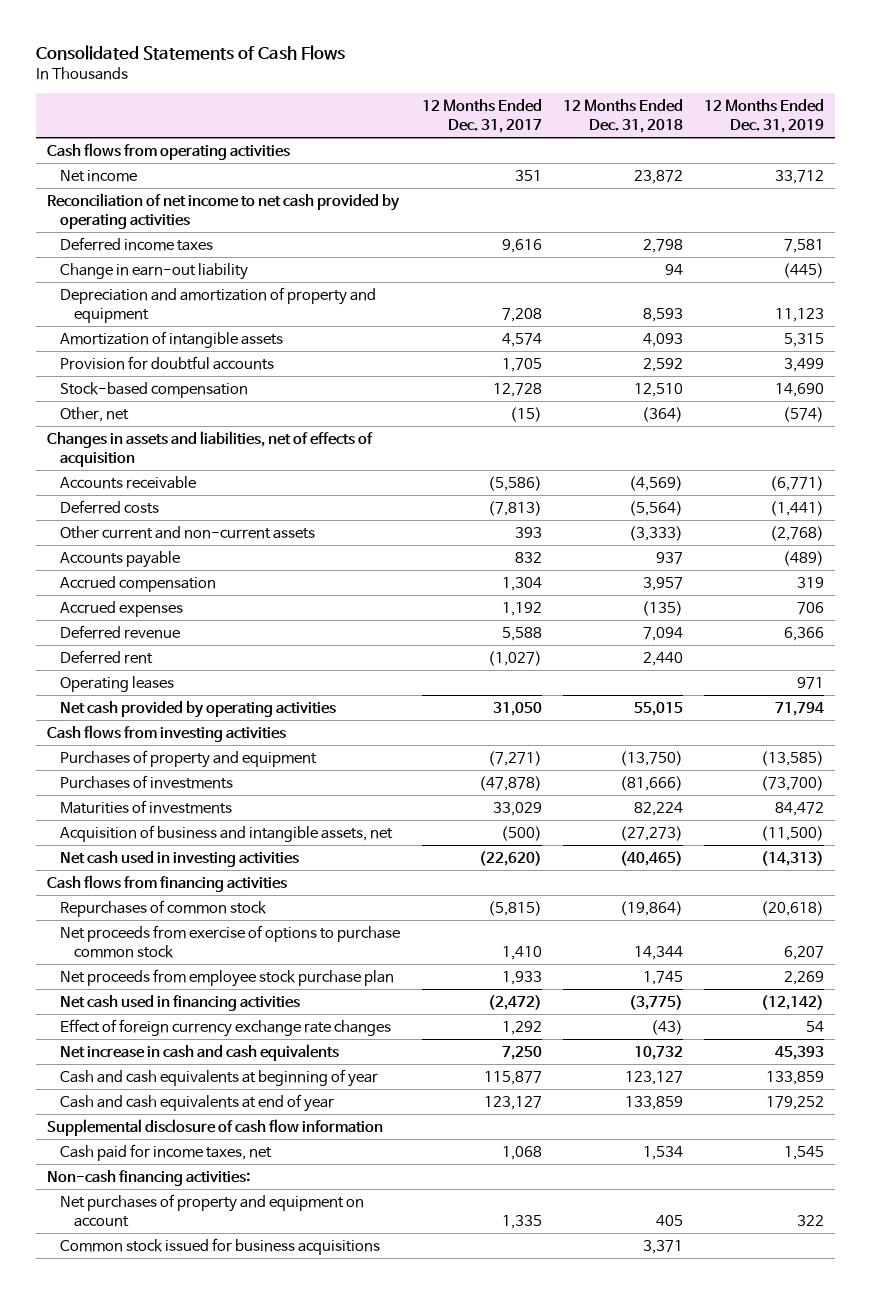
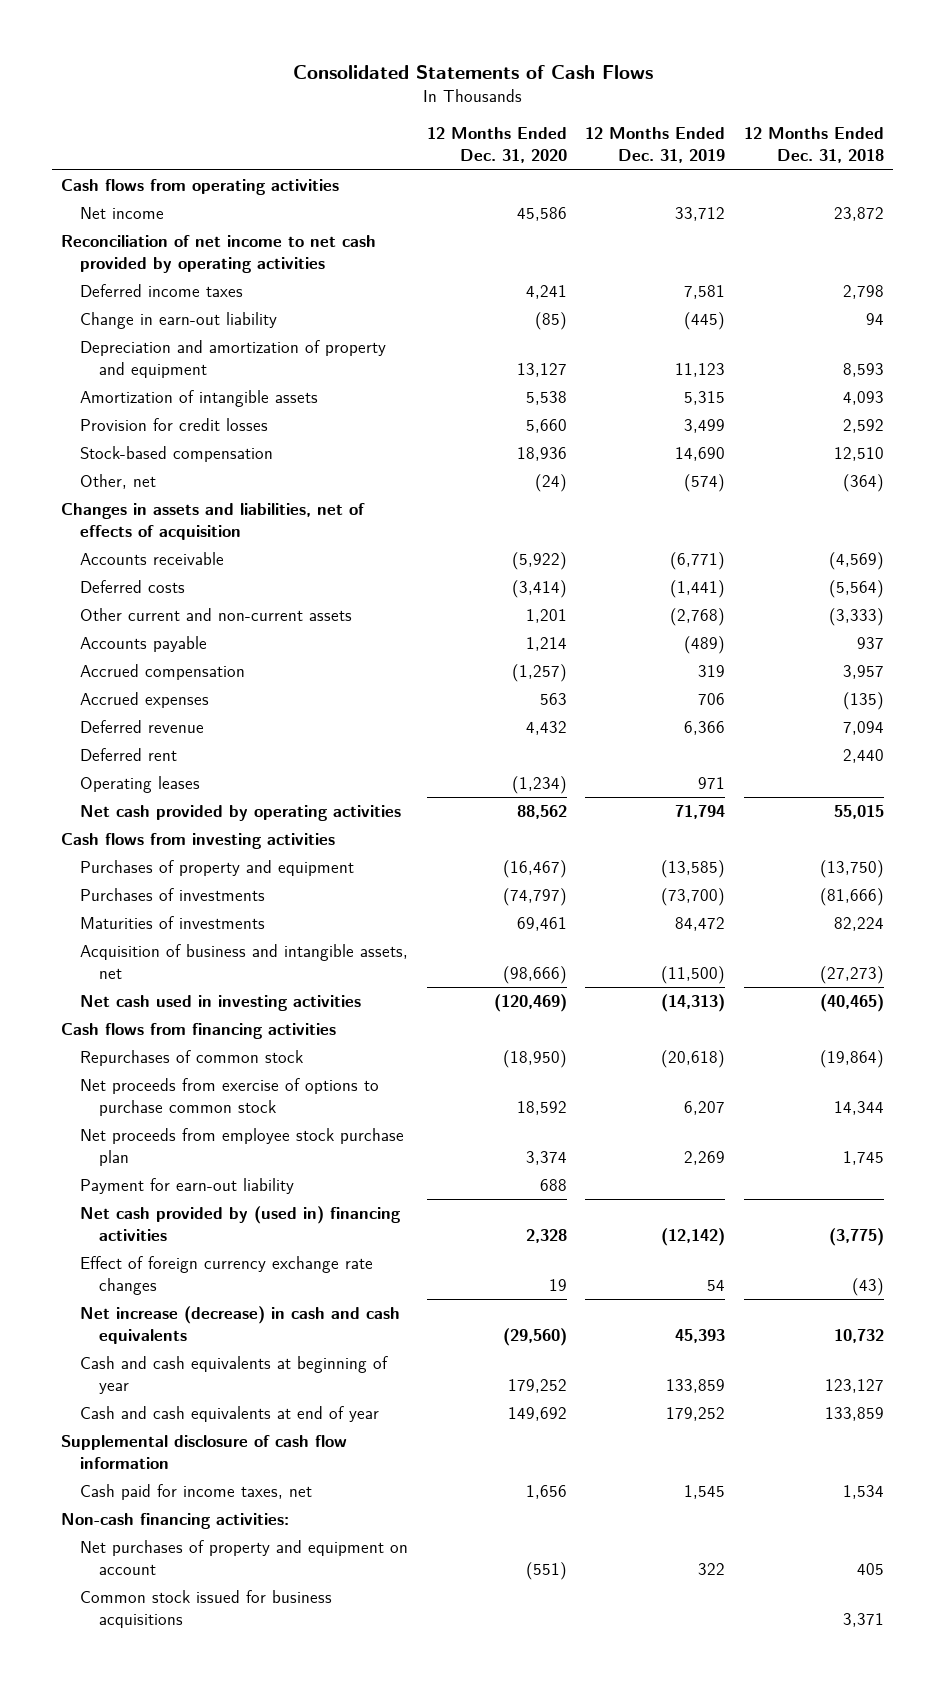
[421,99,542,133] 12 Months Ended Dec. 31, 2017 -> none
none -> [426,127,567,164] 12 Months Ended Dec. 31, 2020
[60,355,275,370] Provision for doubtful accounts -> [80,418,269,432] Provision for credit losses
none -> [80,1178,295,1195] Payment for earn-out liability
[60,994,301,1011] Net cash used in financing activities -> [80,1206,402,1242] Net cash provided by (used in) financing activities
[60,1043,340,1061] Net increase in cash and cash equivalents -> [80,1306,401,1345] Net increase (decrease) in cash and cash equivalents

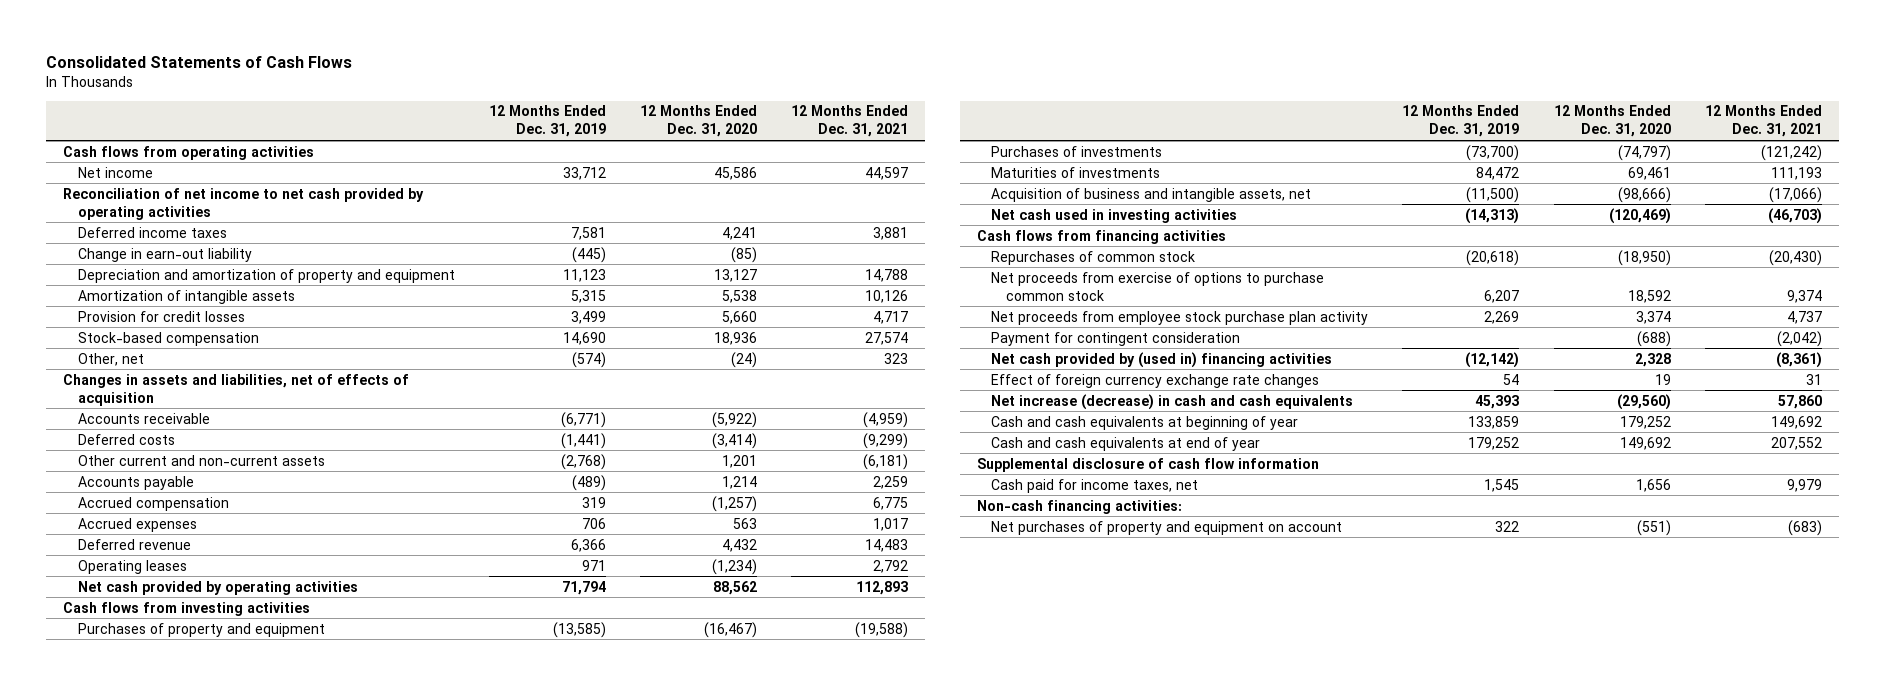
[743,127,884,164] 12 Months Ended Dec. 31, 2018 -> none
none -> [790,105,908,138] 12 Months Ended Dec. 31, 2021
[80,748,178,762] Deferred rent -> none
[80,1178,295,1195] Payment for earn-out liability -> none
[80,1128,405,1167] Net proceeds from employee stock purchase plan -> [991,310,1369,325] Net proceeds from employee stock purchase plan activity
none -> [991,331,1241,346] Payment for contingent consideration
[80,1590,333,1629] Common stock issued for business acquisitions -> none

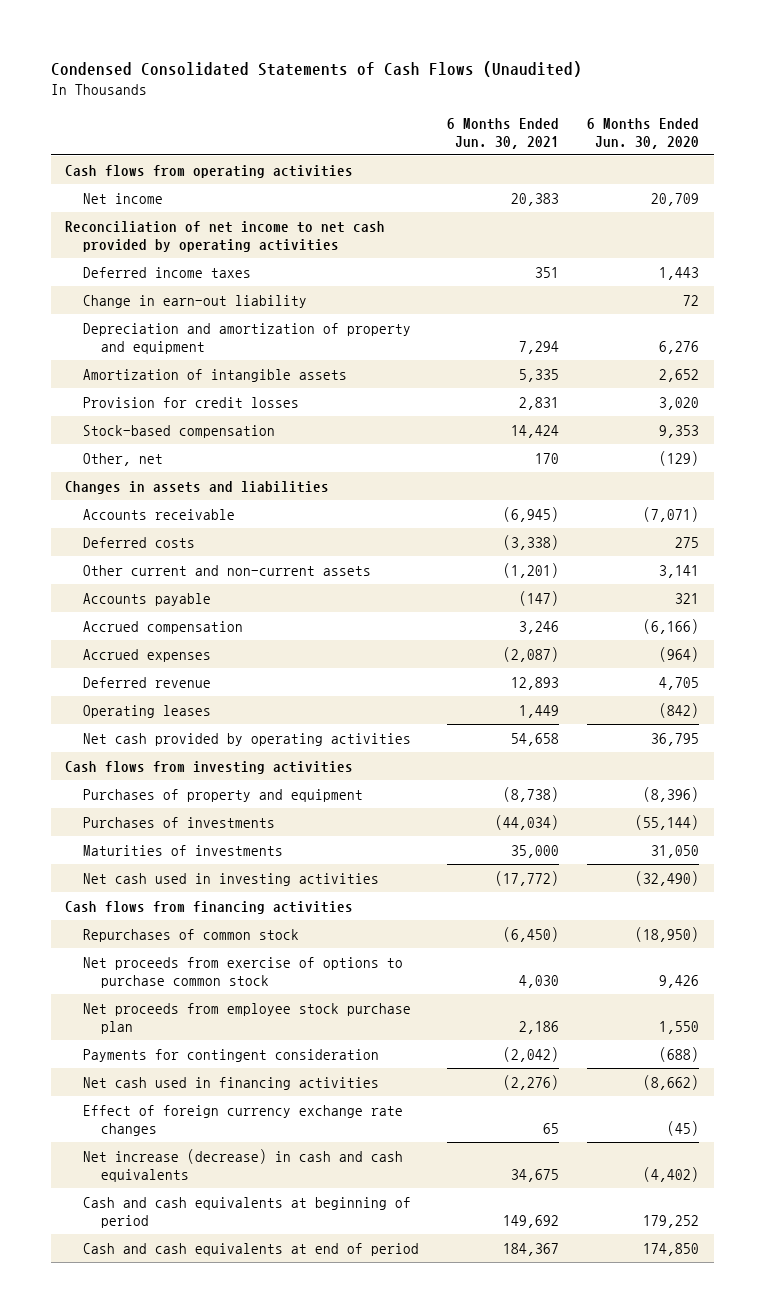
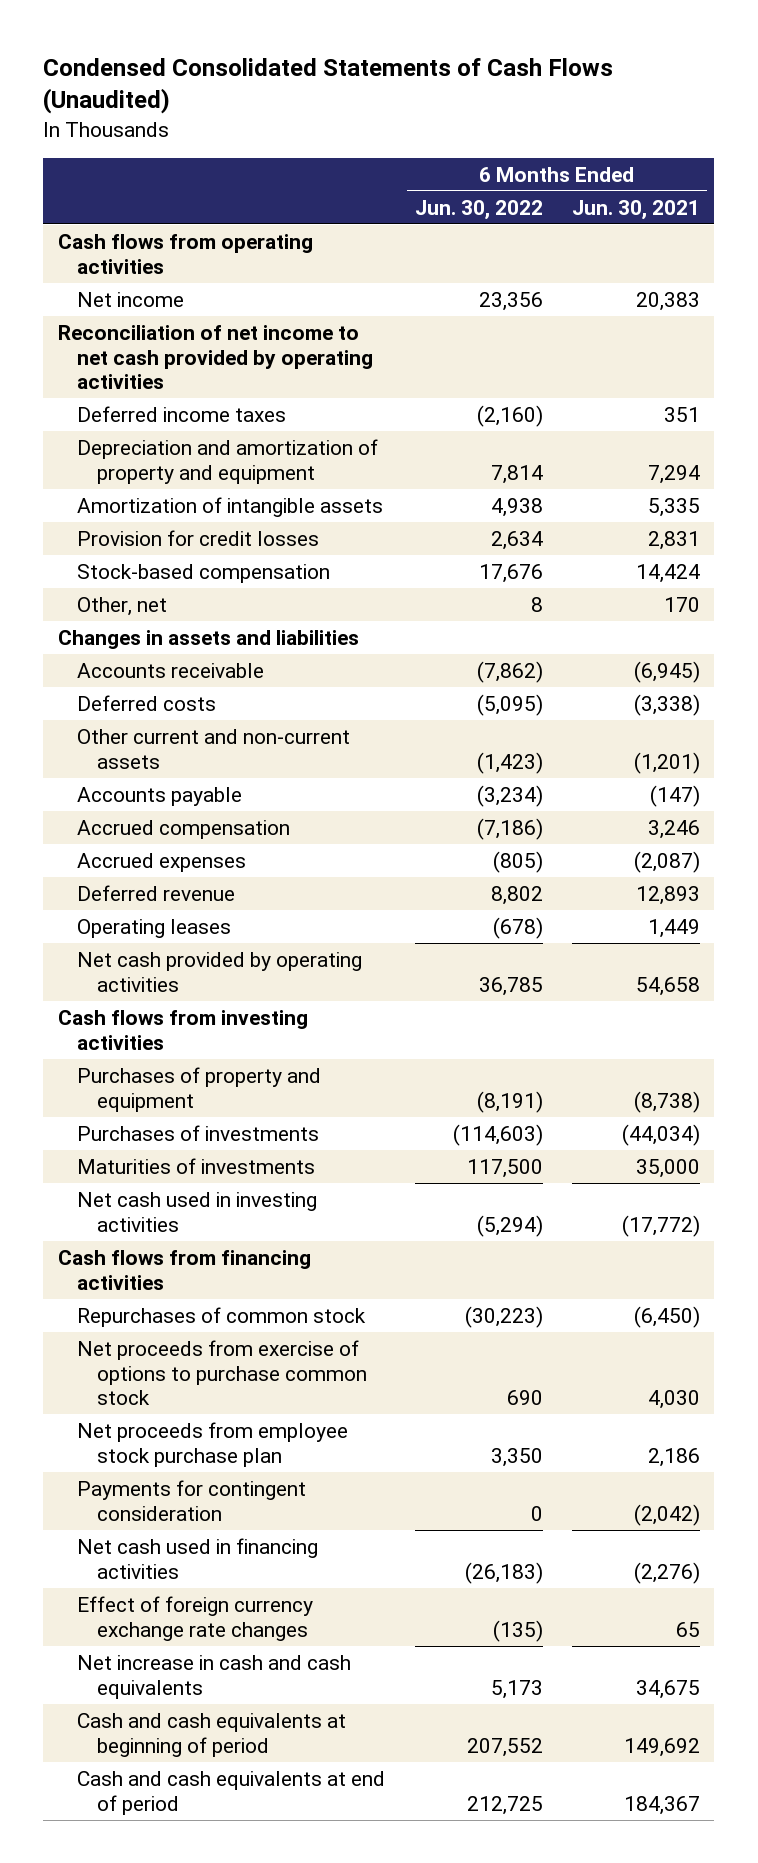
[587,117,700,149] 6 Months Ended Jun. 30, 2020 -> none
none -> [414,199,543,220] Jun. 30, 2022
[83,294,308,308] Change in earn-out liability -> none
[83,1148,404,1182] Net increase (decrease) in cash and cash equivalents -> [77,1654,352,1699] Net increase in cash and cash equivalents

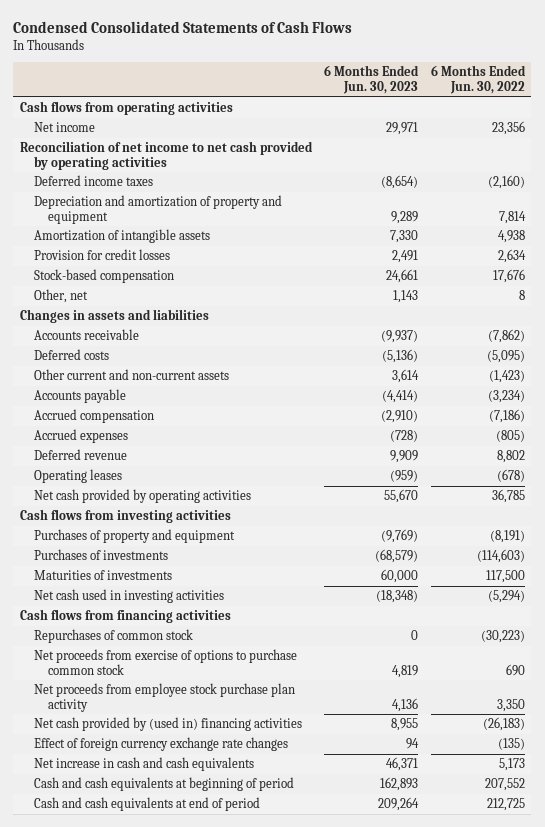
[43,57,614,115] Condensed Consolidated Statements of Cash Flows (Unaudited) -> [13,20,353,33] Condensed Consolidated Statements of Cash Flows
[571,199,700,220] Jun. 30, 2021 -> none
none -> [324,65,420,94] 6 Months Ended Jun. 30, 2023
[77,1479,307,1521] Payments for contingent consideration -> none
[77,1421,349,1467] Net proceeds from employee stock purchase plan -> [34,683,296,712] Net proceeds from employee stock purchase plan activity
[77,1537,319,1579] Net cash used in financing activities -> [34,717,303,732] Net cash provided by (used in) financing activities

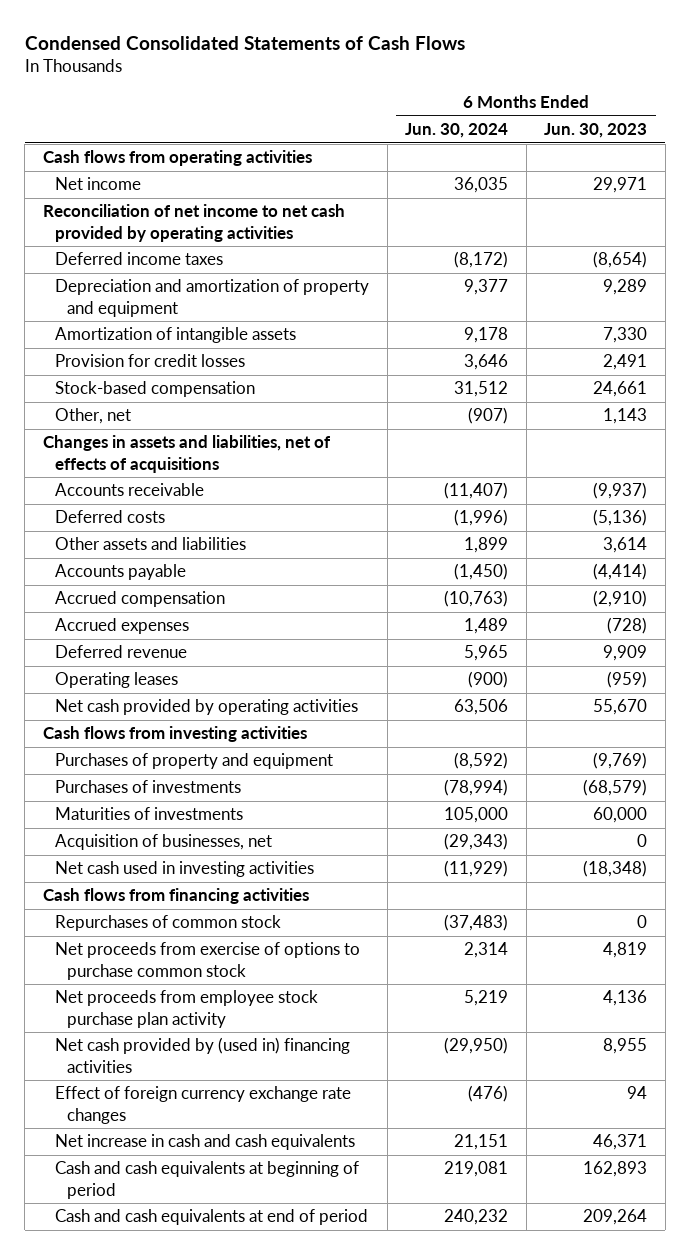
[430,65,526,94] 6 Months Ended Jun. 30, 2022 -> none
none -> [405,123,509,139] Jun. 30, 2024
[19,309,209,324] Changes in assets and liabilities -> [42,435,331,473] Changes in assets and liabilities, net of effects of acquisitions
[34,369,230,381] Other current and non-current assets -> [55,537,247,551] Other assets and liabilities
none -> [55,834,273,851] Acquisition of businesses, net

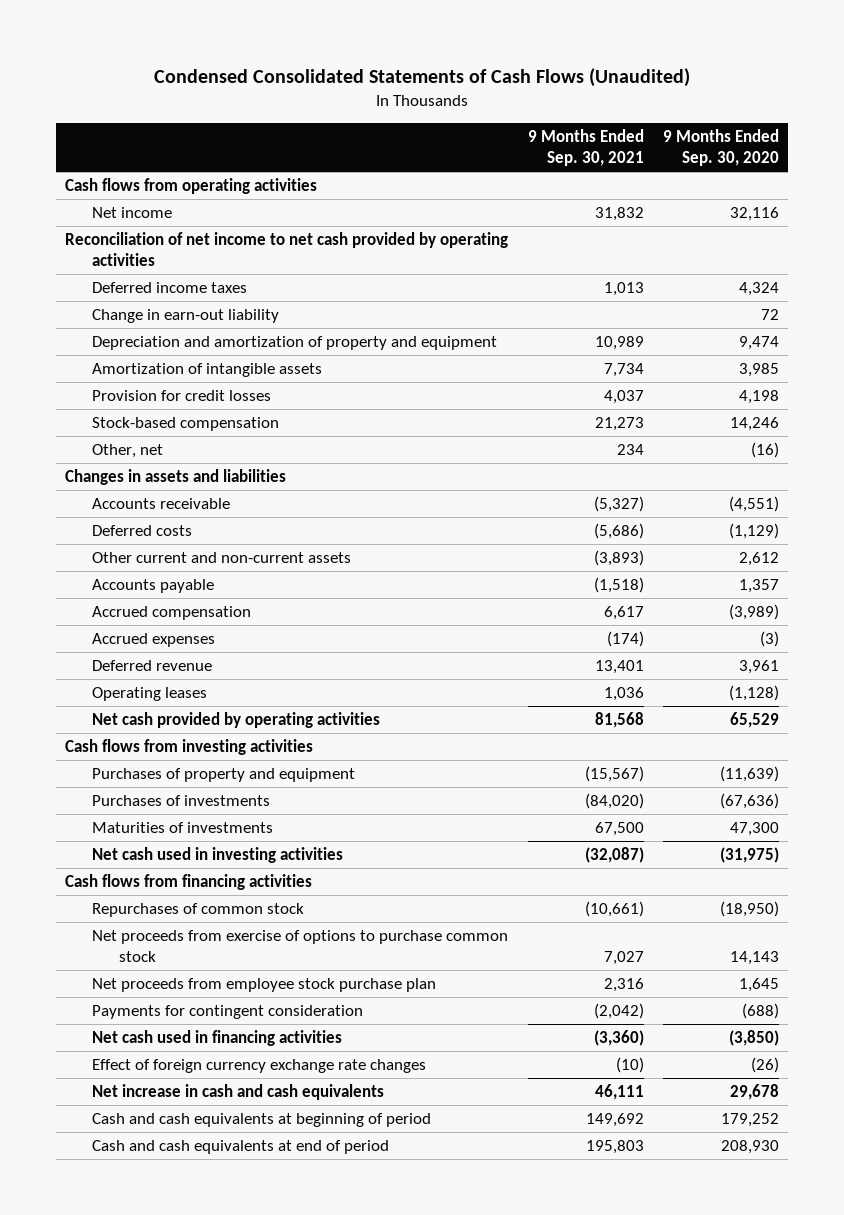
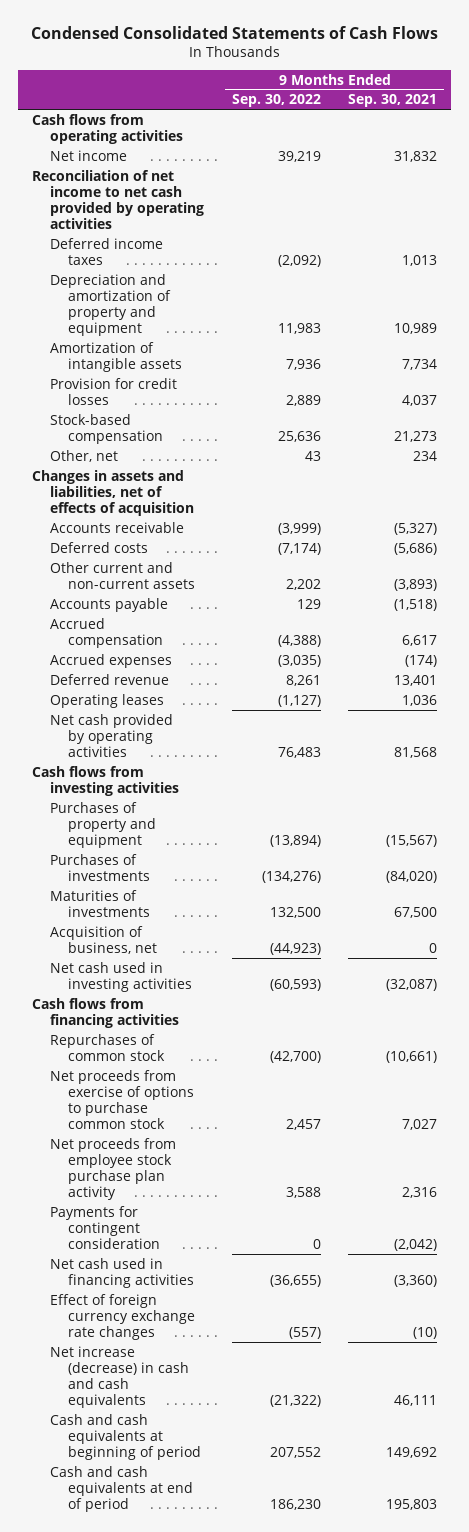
[154,67,691,87] Condensed Consolidated Statements of Cash Flows (Unaudited) -> [30,25,438,39] Condensed Consolidated Statements of Cash Flows
[662,129,779,167] 9 Months Ended Sep. 30, 2020 -> none
none -> [231,94,321,108] Sep. 30, 2022
[92,309,280,324] Change in earn-out liability -> none
[65,469,287,486] Changes in assets and liabilities -> [31,469,194,516] Changes in assets and liabilities, net of effects of acquisition
none -> [49,925,157,954] Acquisition of business, net
[92,978,437,993] Net proceeds from employee stock purchase plan -> [49,1137,176,1200] Net proceeds from employee stock purchase plan activity
[92,1084,385,1101] Net increase in cash and cash equivalents -> [49,1345,189,1408] Net increase (decrease) in cash and cash equivalents

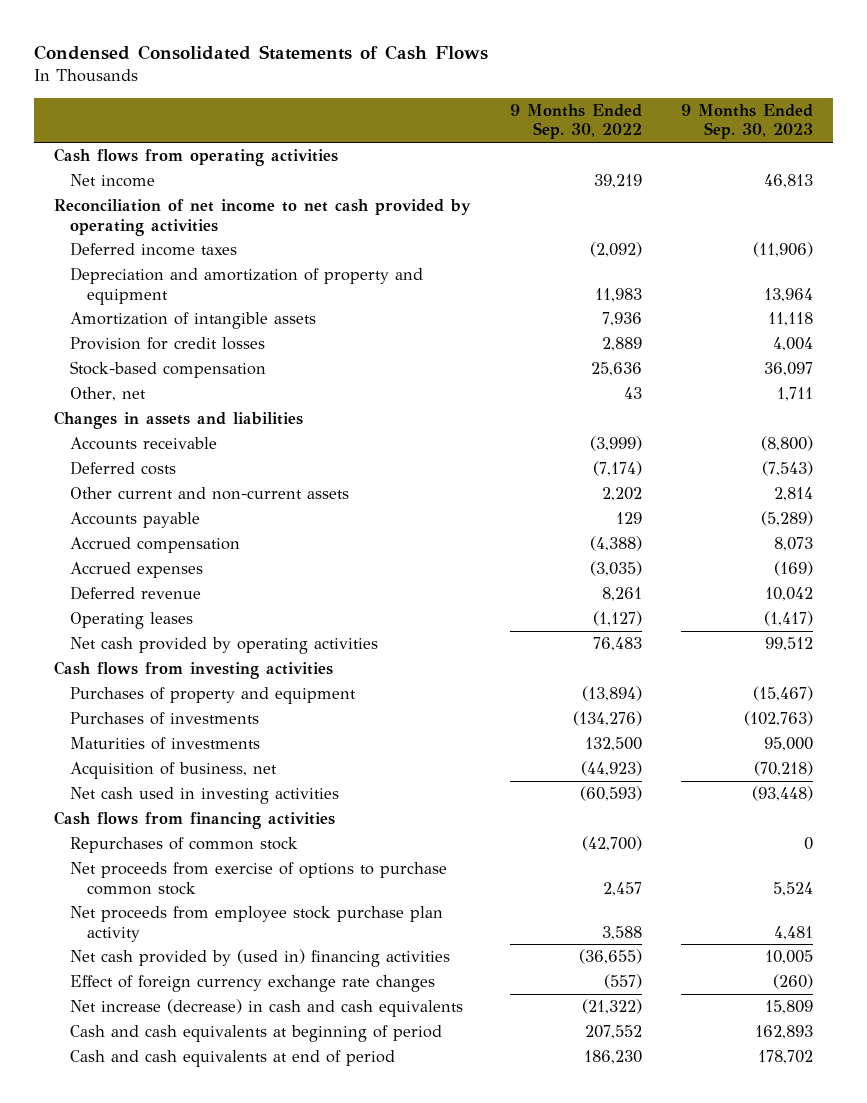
[348,94,438,108] Sep. 30, 2021 -> none
none -> [681,103,814,140] 9 Months Ended Sep. 30, 2023
[31,469,194,516] Changes in assets and liabilities, net of effects of acquisition -> [53,411,303,430] Changes in assets and liabilities
[49,1205,160,1249] Payments for contingent consideration -> none
[49,1257,194,1288] Net cash used in financing activities -> [70,949,451,968] Net cash provided by (used in) financing activities

